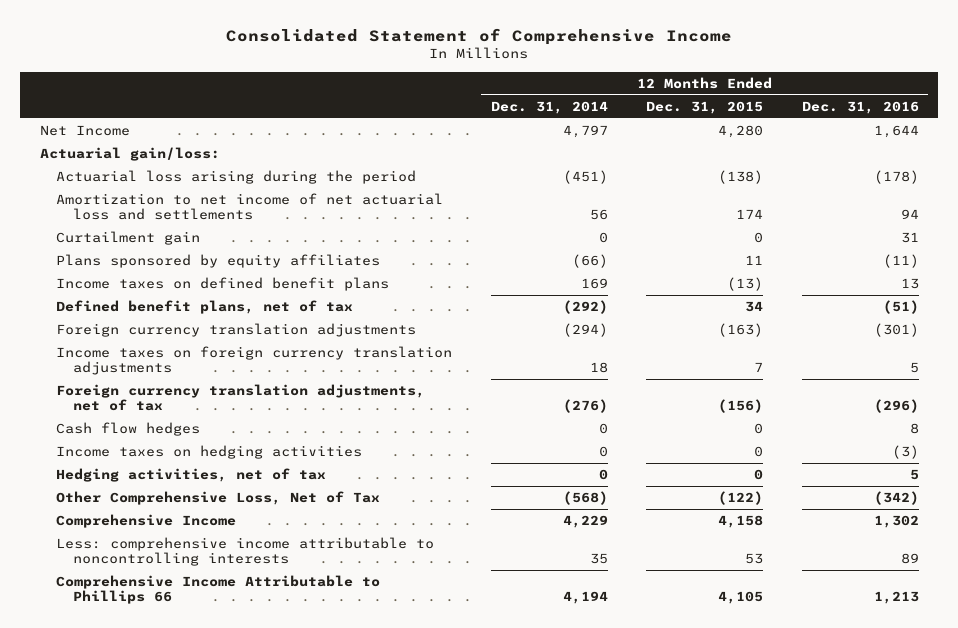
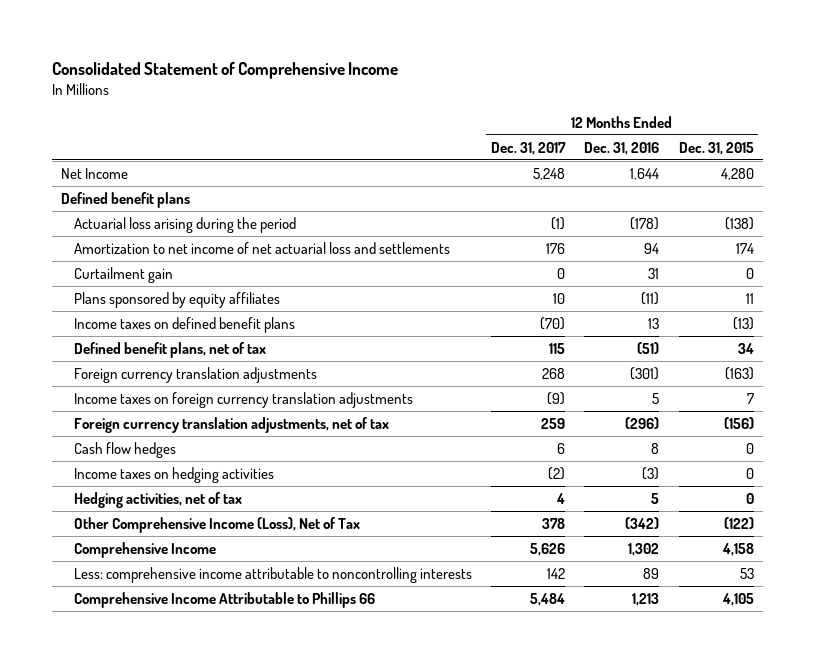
[490,100,608,114] Dec. 31, 2014 -> none
none -> [491,141,567,155] Dec. 31, 2017
[39,147,220,162] Actuarial gain/loss: -> none
none -> [61,191,191,208] Defined benefit plans
[56,491,381,506] Other Comprehensive Loss, Net of Tax -> [73,516,360,533] Other Comprehensive Income (Loss), Net of Tax

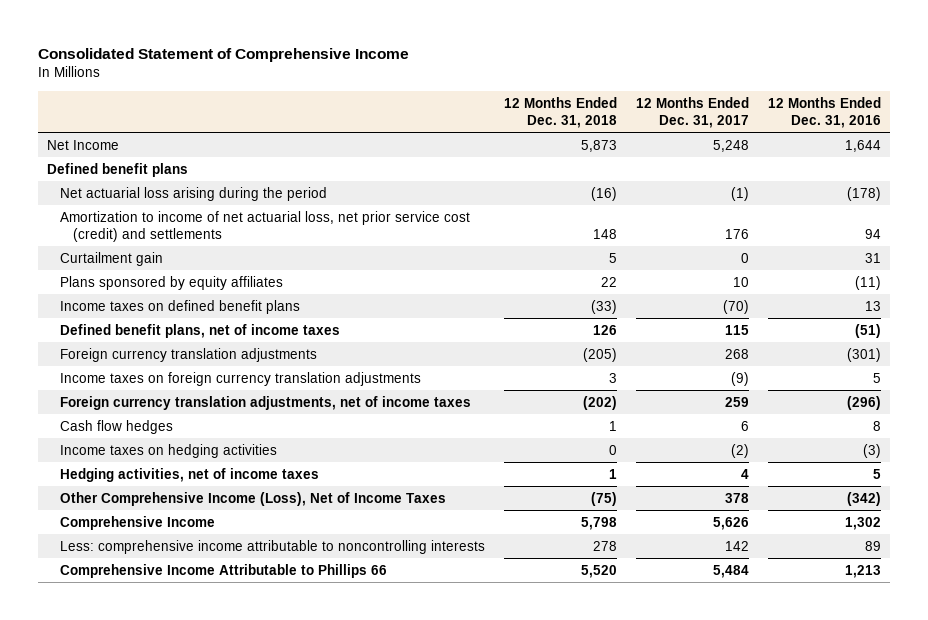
[678,141,754,155] Dec. 31, 2015 -> none
none -> [503,96,617,128] 12 Months Ended Dec. 31, 2018
[73,216,296,233] Actuarial loss arising during the period -> [60,186,328,201] Net actuarial loss arising during the period
[73,241,450,254] Amortization to net income of net actuarial loss and settlements -> [60,210,471,242] Amortization to income of net actuarial loss, net prior service cost (credit) and settlements
[73,341,266,358] Defined benefit plans, net of tax -> [60,323,341,338] Defined benefit plans, net of income taxes
[73,416,389,433] Foreign currency translation adjustments, net of tax -> [60,395,472,410] Foreign currency translation adjustments, net of income taxes
[73,491,242,508] Hedging activities, net of tax -> [60,467,320,482] Hedging activities, net of income taxes
[73,516,360,533] Other Comprehensive Income (Loss), Net of Tax -> [60,491,447,506] Other Comprehensive Income (Loss), Net of Income Taxes

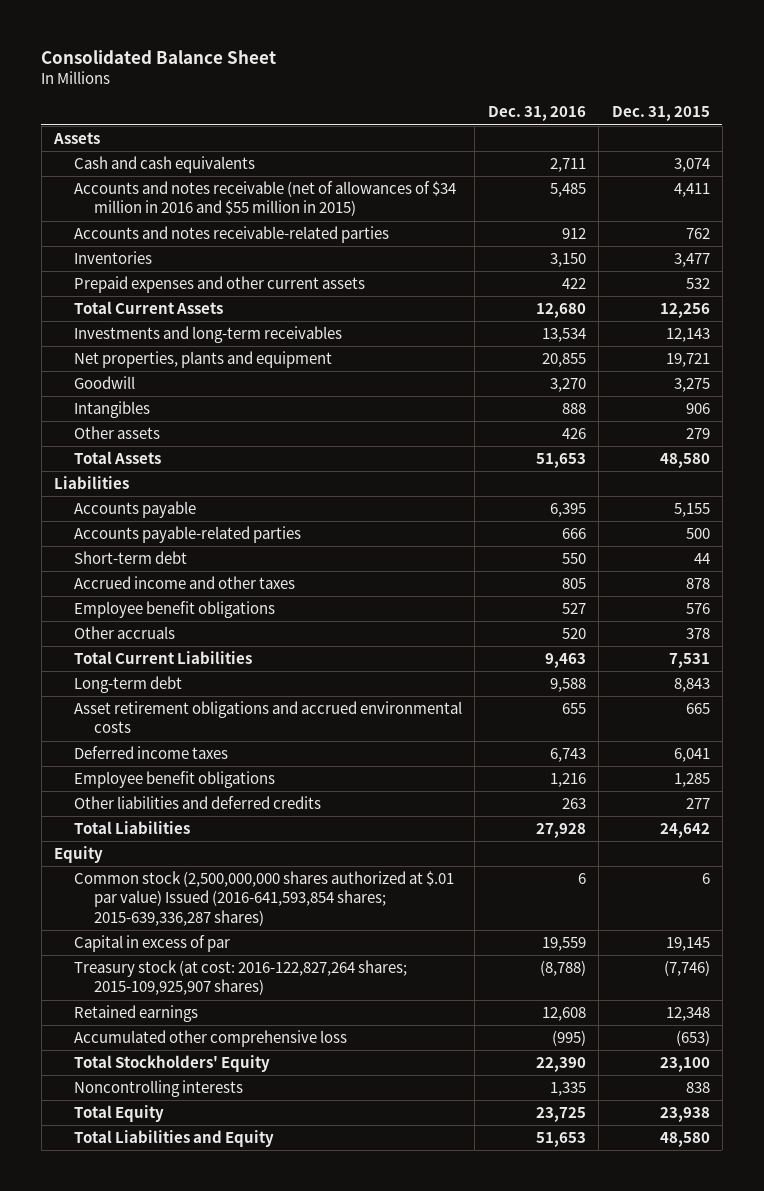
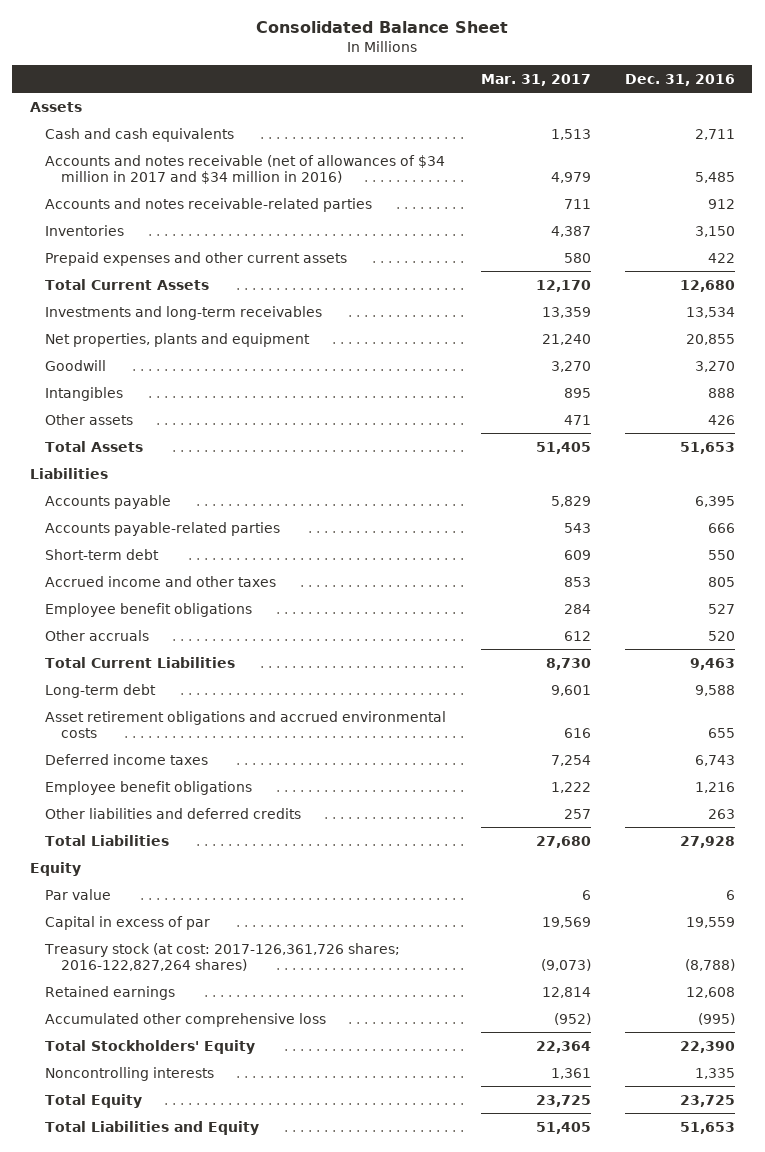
[611,106,710,122] Dec. 31, 2015 -> none
none -> [480,73,591,86] Mar. 31, 2017
[74,181,457,217] Accounts and notes receivable (net of allowances of $34 million in 2016 and $55 million in 2015) -> [45,154,446,184] Accounts and notes receivable (net of allowances of $34 million in 2017 and $34 million in 2016)
[74,871,455,926] Common stock (2,500,000,000 shares authorized at $.01 par value) Issued (2016-641,593,854 shares; 2015-639,336,287 shares) -> [45,888,112,900] Par value
[74,960,408,996] Treasury stock (at cost: 2016-122,827,264 shares; 2015-109,925,907 shares) -> [44,942,401,971] Treasury stock (at cost: 2017-126,361,726 shares; 2016-122,827,264 shares)

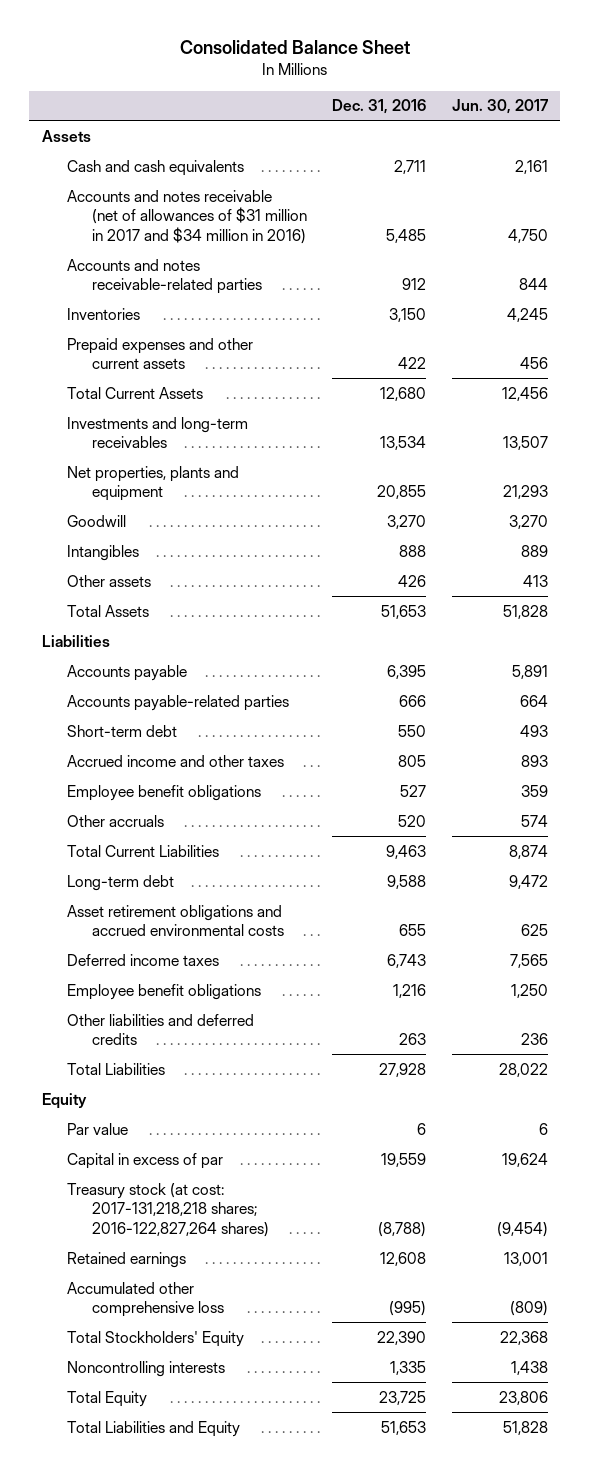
[480,73,591,86] Mar. 31, 2017 -> none
none -> [451,99,548,115] Jun. 30, 2017
[45,154,446,184] Accounts and notes receivable (net of allowances of $34 million in 2017 and $34 million in 2016) -> [67,189,308,244] Accounts and notes receivable (net of allowances of $31 million in 2017 and $34 million in 2016)
[44,942,401,971] Treasury stock (at cost: 2017-126,361,726 shares; 2016-122,827,264 shares) -> [67,1182,270,1237] Treasury stock (at cost: 2017-131,218,218 shares; 2016-122,827,264 shares)

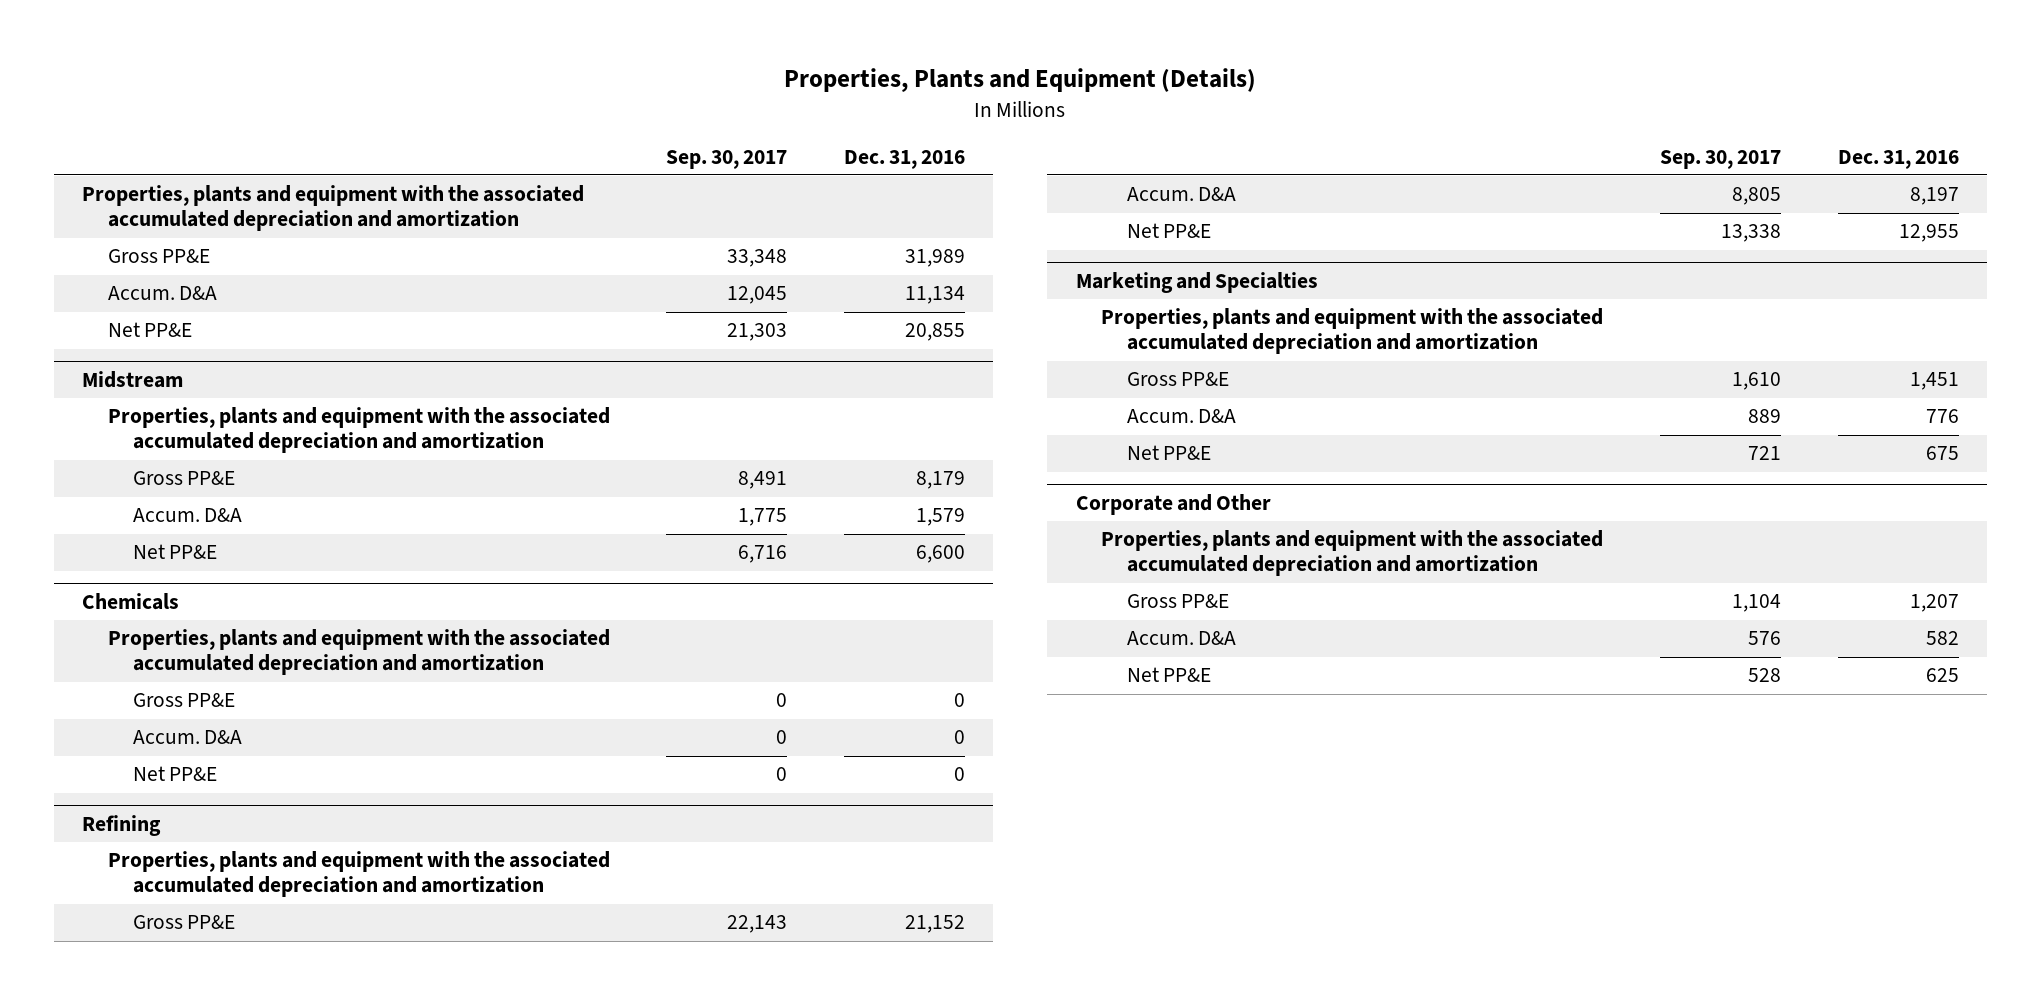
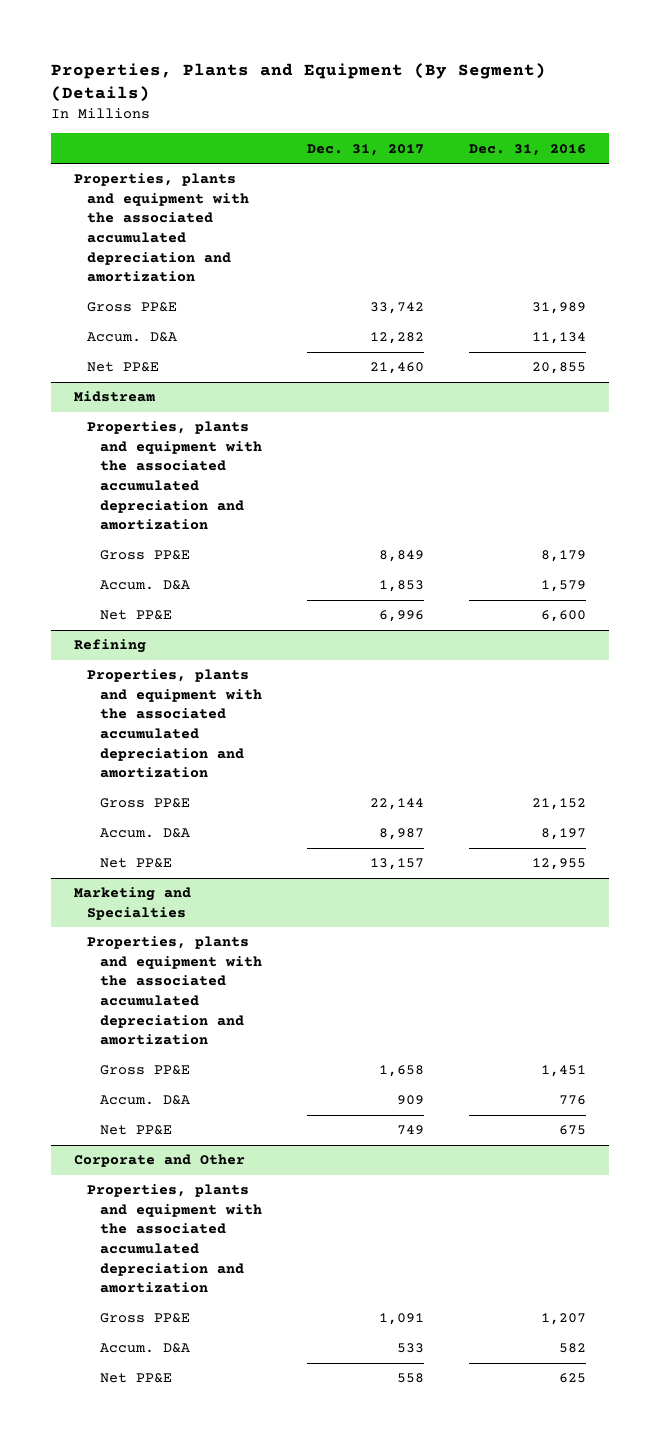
[784,68,1257,93] Properties, Plants and Equipment (Details) -> [51,62,547,102] Properties, Plants and Equipment (By Segment) (Details)
[666,149,788,169] Sep. 30, 2017 -> none
none -> [307,143,425,156] Dec. 31, 2017
[82,592,180,610] Chemicals -> none
[107,629,610,676] Properties, plants and equipment with the associated accumulated depreciation and amortization -> none
[133,693,236,708] Gross PP&E -> none
[133,730,243,745] Accum. D&A -> none
[133,766,218,782] Net PP&E -> none

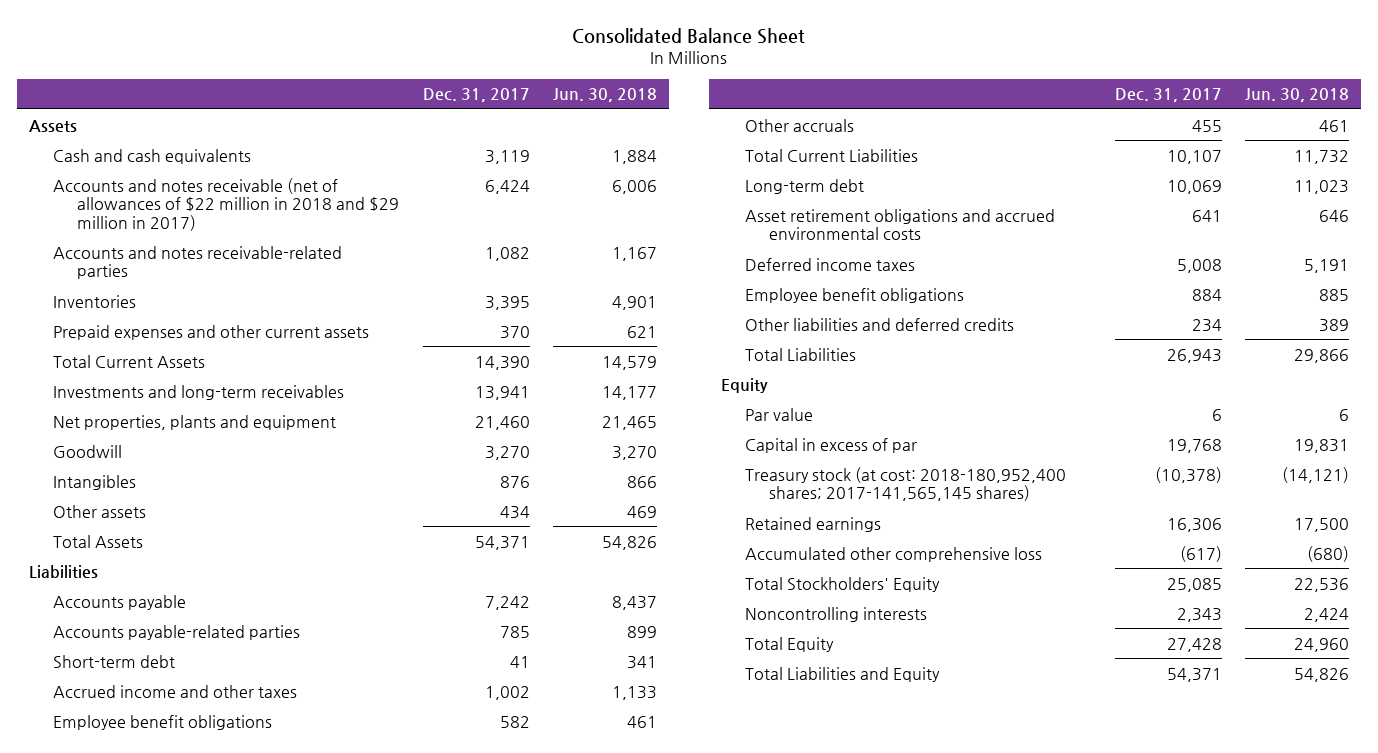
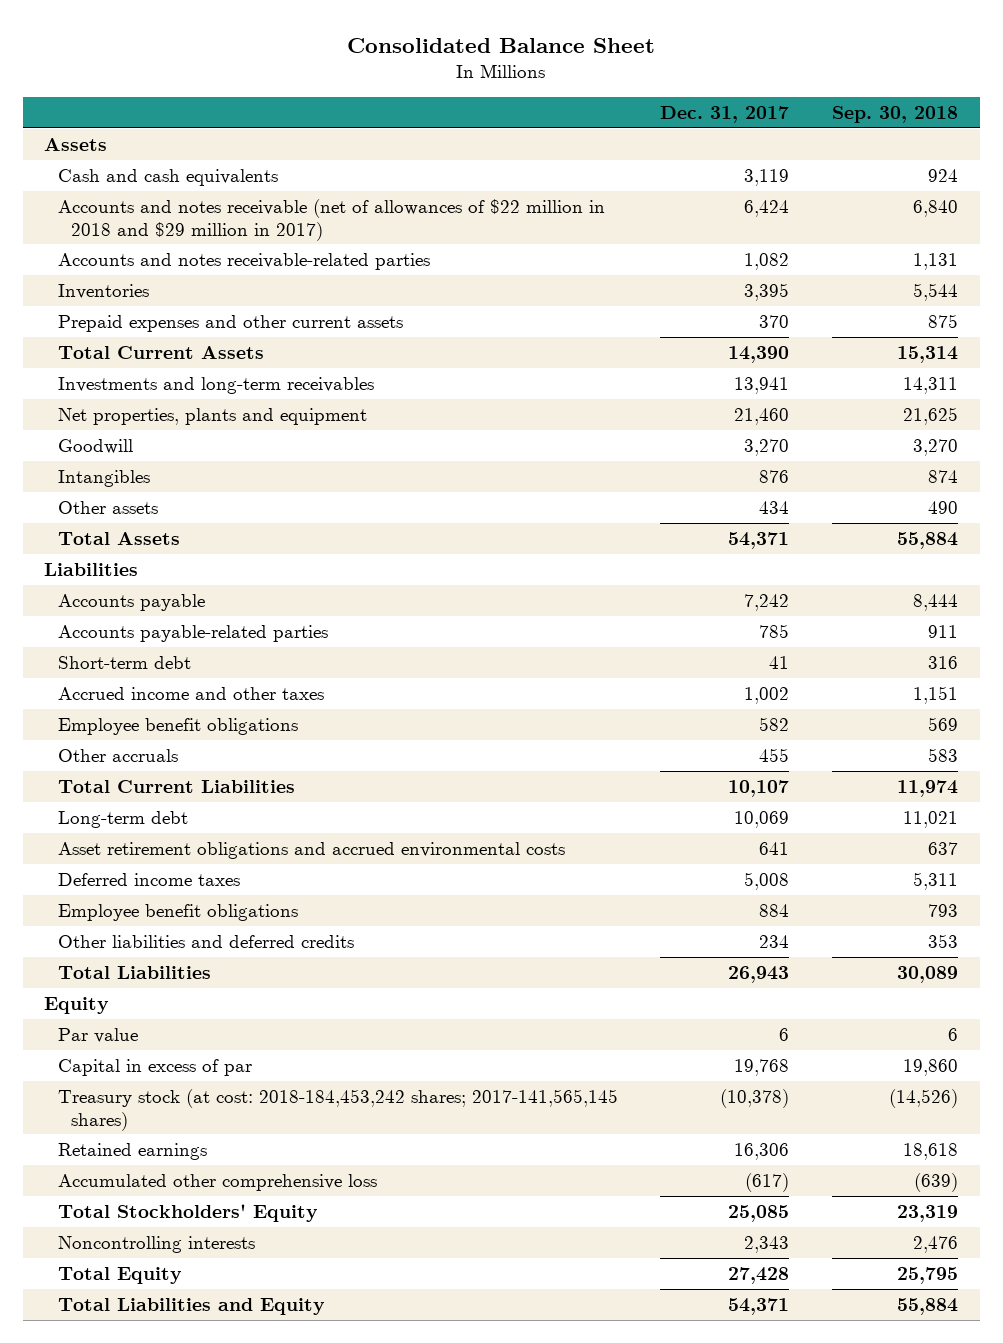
[553,88,658,103] Jun. 30, 2018 -> none
none -> [832,105,959,123] Sep. 30, 2018
[744,466,1066,502] Treasury stock (at cost: 2018-180,952,400 shares; 2017-141,565,145 shares) -> [57,1088,618,1131] Treasury stock (at cost: 2018-184,453,242 shares; 2017-141,565,145 shares)

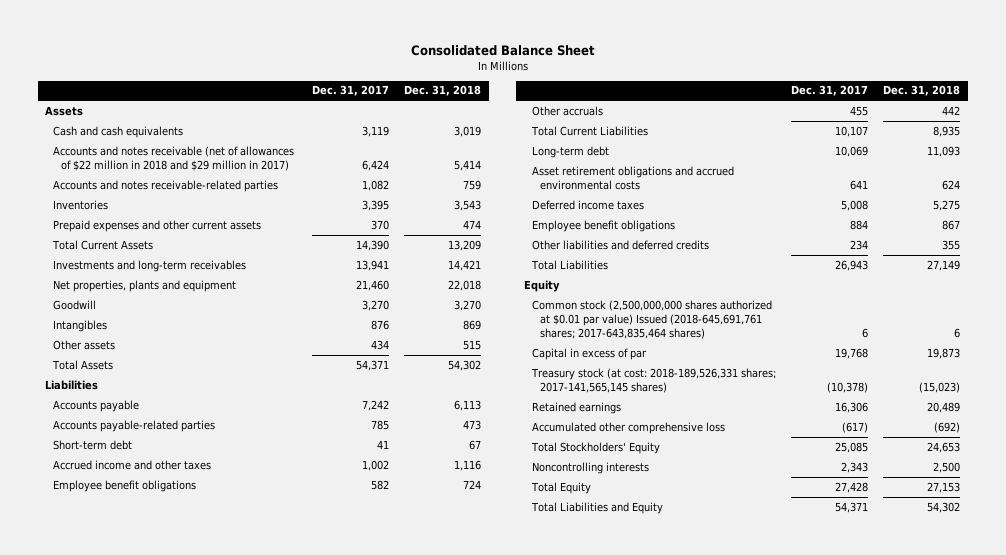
[832,105,959,123] Sep. 30, 2018 -> none
none -> [404,85,482,97] Dec. 31, 2018
[57,1027,138,1043] Par value -> [531,299,772,340] Common stock (2,500,000,000 shares authorized at $0.01 par value) Issued (2018-645,691,761 shares; 2017-643,835,464 shares)
[57,1088,618,1131] Treasury stock (at cost: 2018-184,453,242 shares; 2017-141,565,145 shares) -> [530,367,776,393] Treasury stock (at cost: 2018-189,526,331 shares; 2017-141,565,145 shares)

